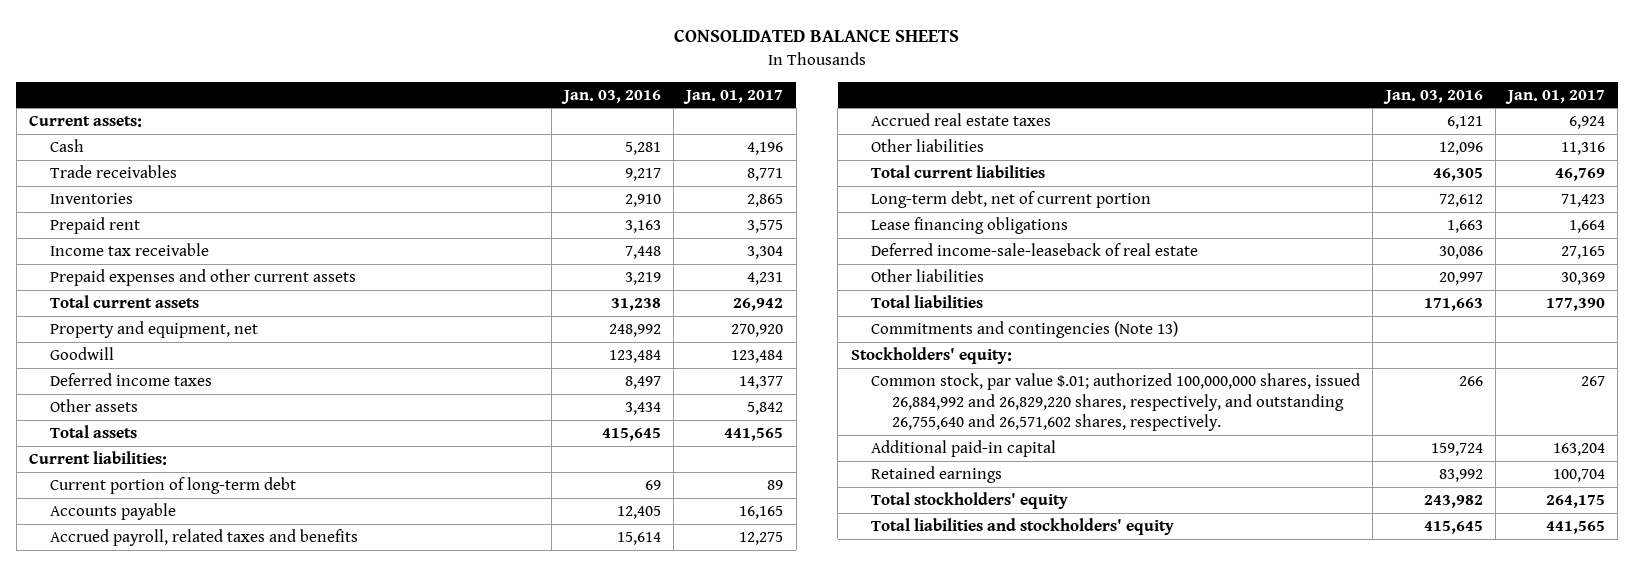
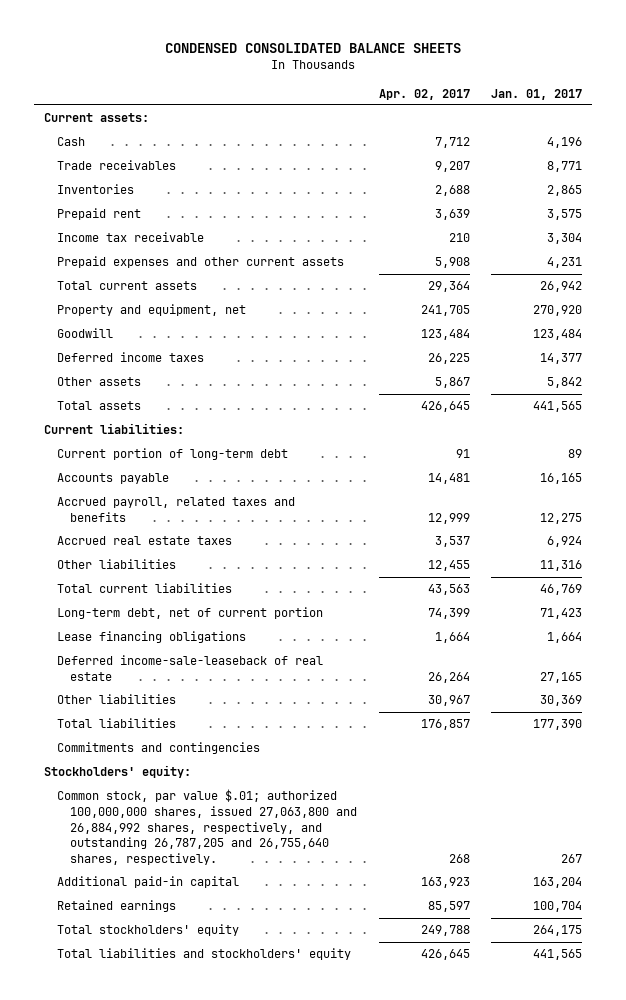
[674,29,960,43] CONSOLIDATED BALANCE SHEETS -> [165,42,462,53] CONDENSED CONSOLIDATED BALANCE SHEETS
[560,89,661,104] Jan. 03, 2016 -> none
none -> [378,88,470,100] Apr. 02, 2017
[871,321,1179,339] Commitments and contingencies (Note 13) -> [57,742,261,755] Commitments and contingencies
[871,373,1361,432] Common stock, par value $.01; authorized 100,000,000 shares, issued 26,884,992 and 26,829,220 shares, respectively, and outstanding 26,755,640 and 26,571,602 shares, respectively. -> [57,789,358,865] Common stock, par value $.01; authorized 100,000,000 shares, issued 27,063,800 and 26,884,992 shares, respectively, and outstanding 26,787,205 and 26,755,640 shares, respectively.

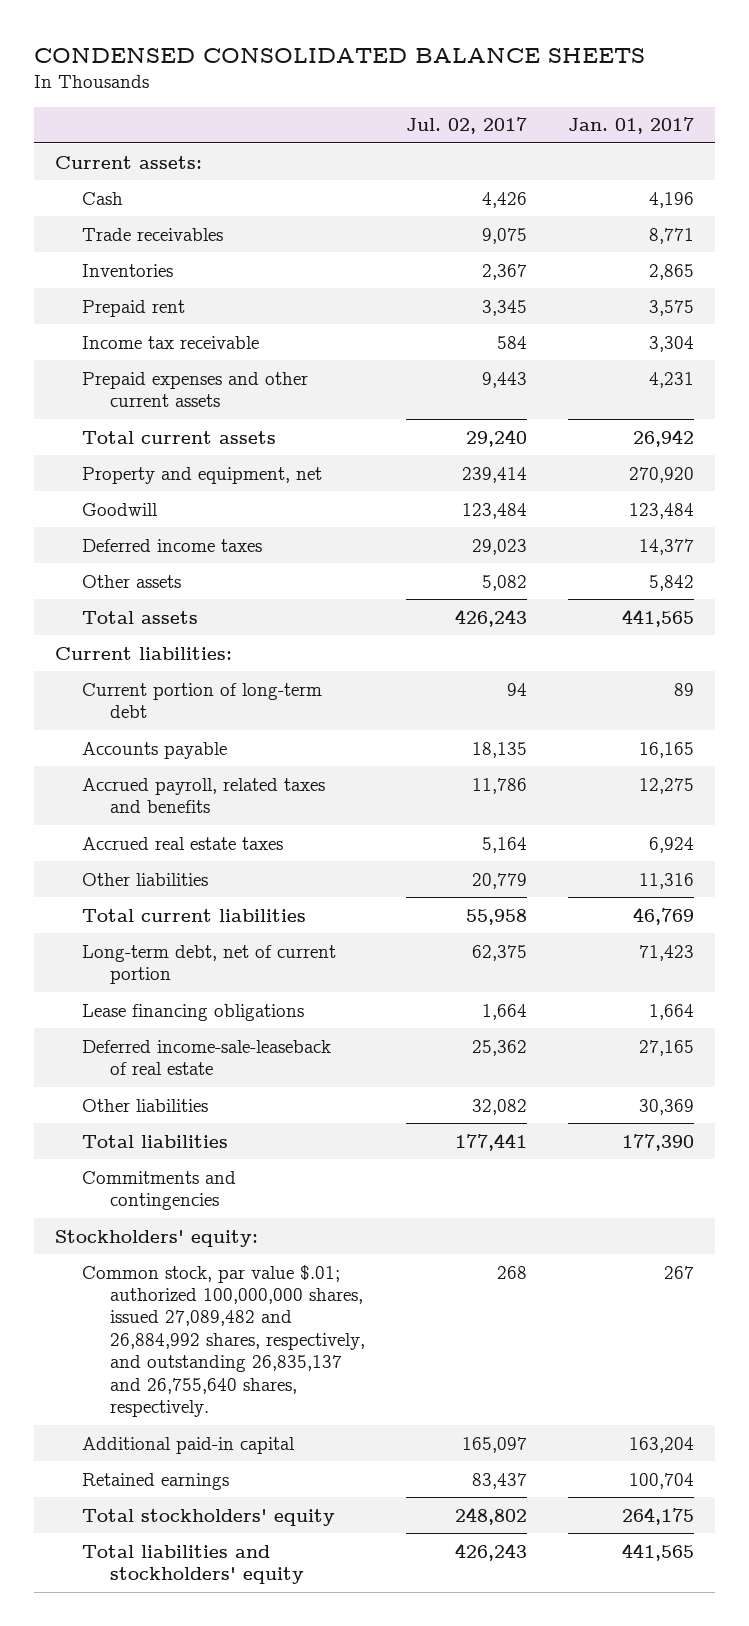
[378,88,470,100] Apr. 02, 2017 -> none
none -> [405,117,527,135] Jul. 02, 2017
[57,789,358,865] Common stock, par value $.01; authorized 100,000,000 shares, issued 27,063,800 and 26,884,992 shares, respectively, and outstanding 26,787,205 and 26,755,640 shares, respectively. -> [82,1264,365,1418] Common stock, par value $.01; authorized 100,000,000 shares, issued 27,089,482 and 26,884,992 shares, respectively, and outstanding 26,835,137 and 26,755,640 shares, respectively.

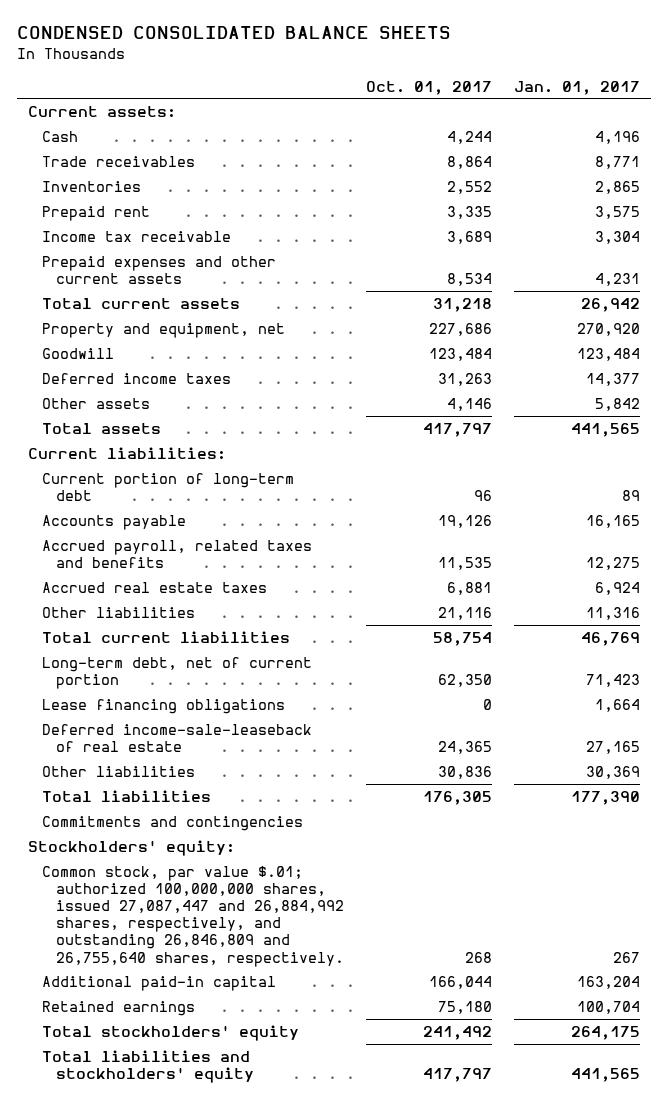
[405,117,527,135] Jul. 02, 2017 -> none
none -> [365,80,492,95] Oct. 01, 2017
[82,1264,365,1418] Common stock, par value $.01; authorized 100,000,000 shares, issued 27,089,482 and 26,884,992 shares, respectively, and outstanding 26,835,137 and 26,755,640 shares, respectively. -> [41,865,345,967] Common stock, par value $.01; authorized 100,000,000 shares, issued 27,087,447 and 26,884,992 shares, respectively, and outstanding 26,846,809 and 26,755,640 shares, respectively.

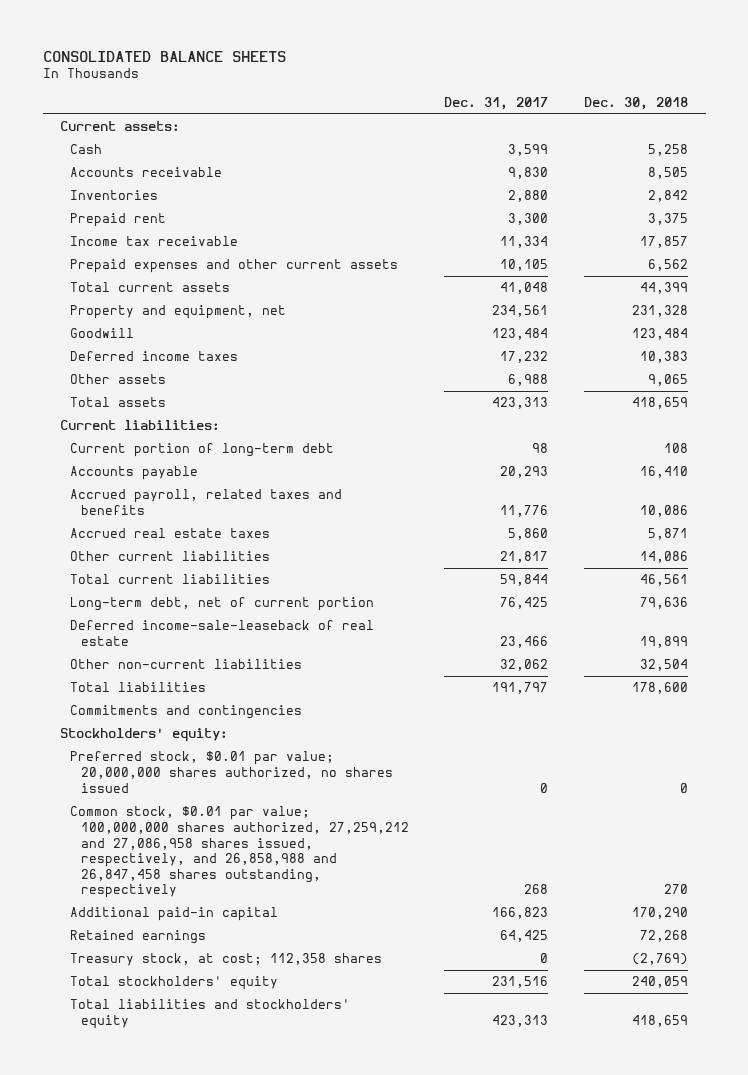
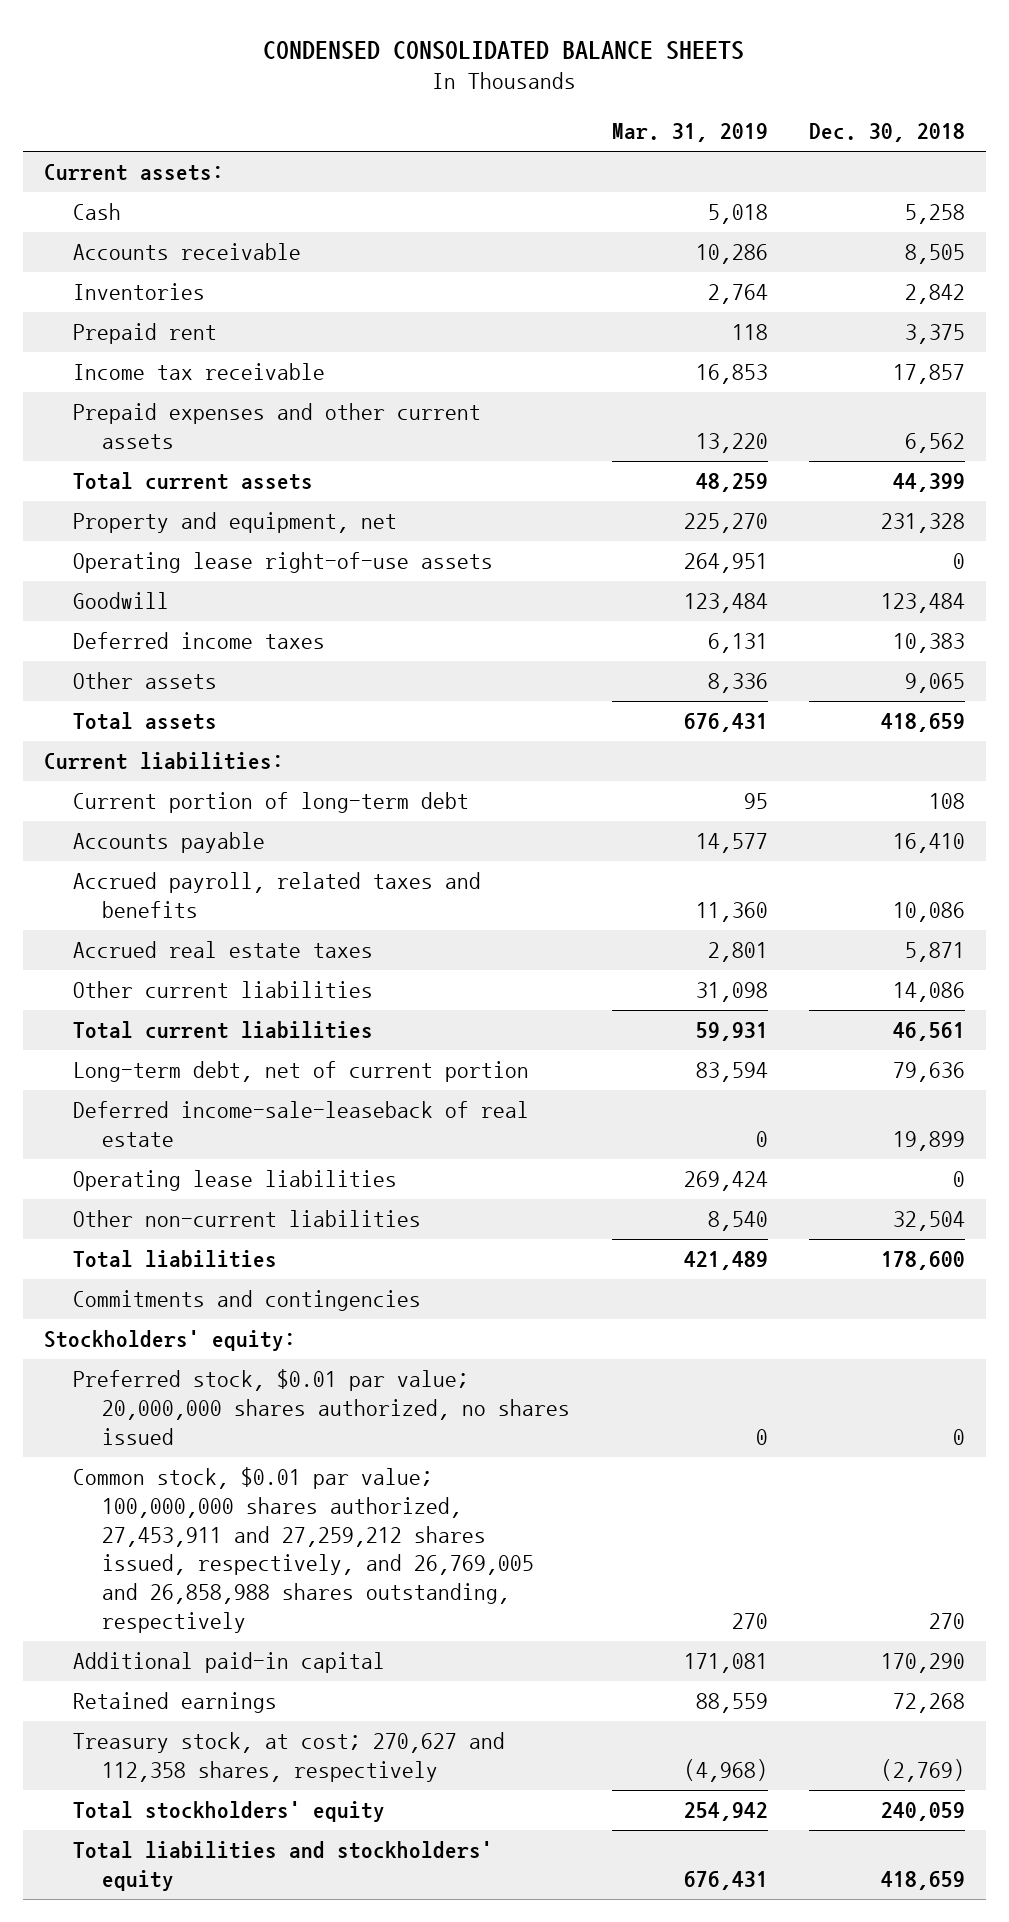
[42,50,286,62] CONSOLIDATED BALANCE SHEETS -> [263,40,745,60] CONDENSED CONSOLIDATED BALANCE SHEETS
[444,96,549,110] Dec. 31, 2017 -> none
none -> [611,123,768,143] Mar. 31, 2019
none -> [72,552,493,574] Operating lease right-of-use assets
none -> [72,1170,397,1192] Operating lease liabilities
[70,806,409,899] Common stock, $0.01 par value; 100,000,000 shares authorized, 27,259,212 and 27,086,958 shares issued, respectively, and 26,858,988 and 26,847,458 shares outstanding, respectively -> [72,1467,535,1633] Common stock, $0.01 par value; 100,000,000 shares authorized, 27,453,911 and 27,259,212 shares issued, respectively, and 26,769,005 and 26,858,988 shares outstanding, respectively
[70,953,383,967] Treasury stock, at cost; 112,358 shares -> [72,1732,505,1783] Treasury stock, at cost; 270,627 and 112,358 shares, respectively

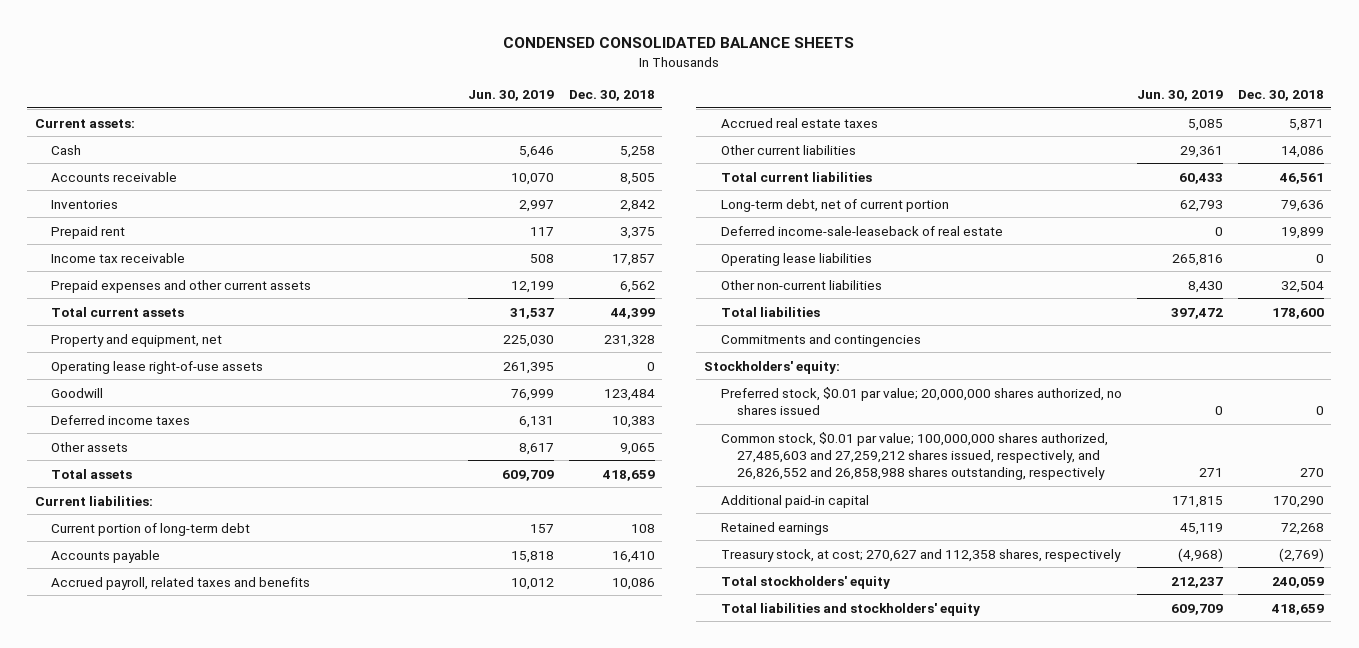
[611,123,768,143] Mar. 31, 2019 -> none
none -> [467,89,554,101] Jun. 30, 2019
[72,1467,535,1633] Common stock, $0.01 par value; 100,000,000 shares authorized, 27,453,911 and 27,259,212 shares issued, respectively, and 26,769,005 and 26,858,988 shares outstanding, respectively -> [720,431,1108,481] Common stock, $0.01 par value; 100,000,000 shares authorized, 27,485,603 and 27,259,212 shares issued, respectively, and 26,826,552 and 26,858,988 shares outstanding, respectively

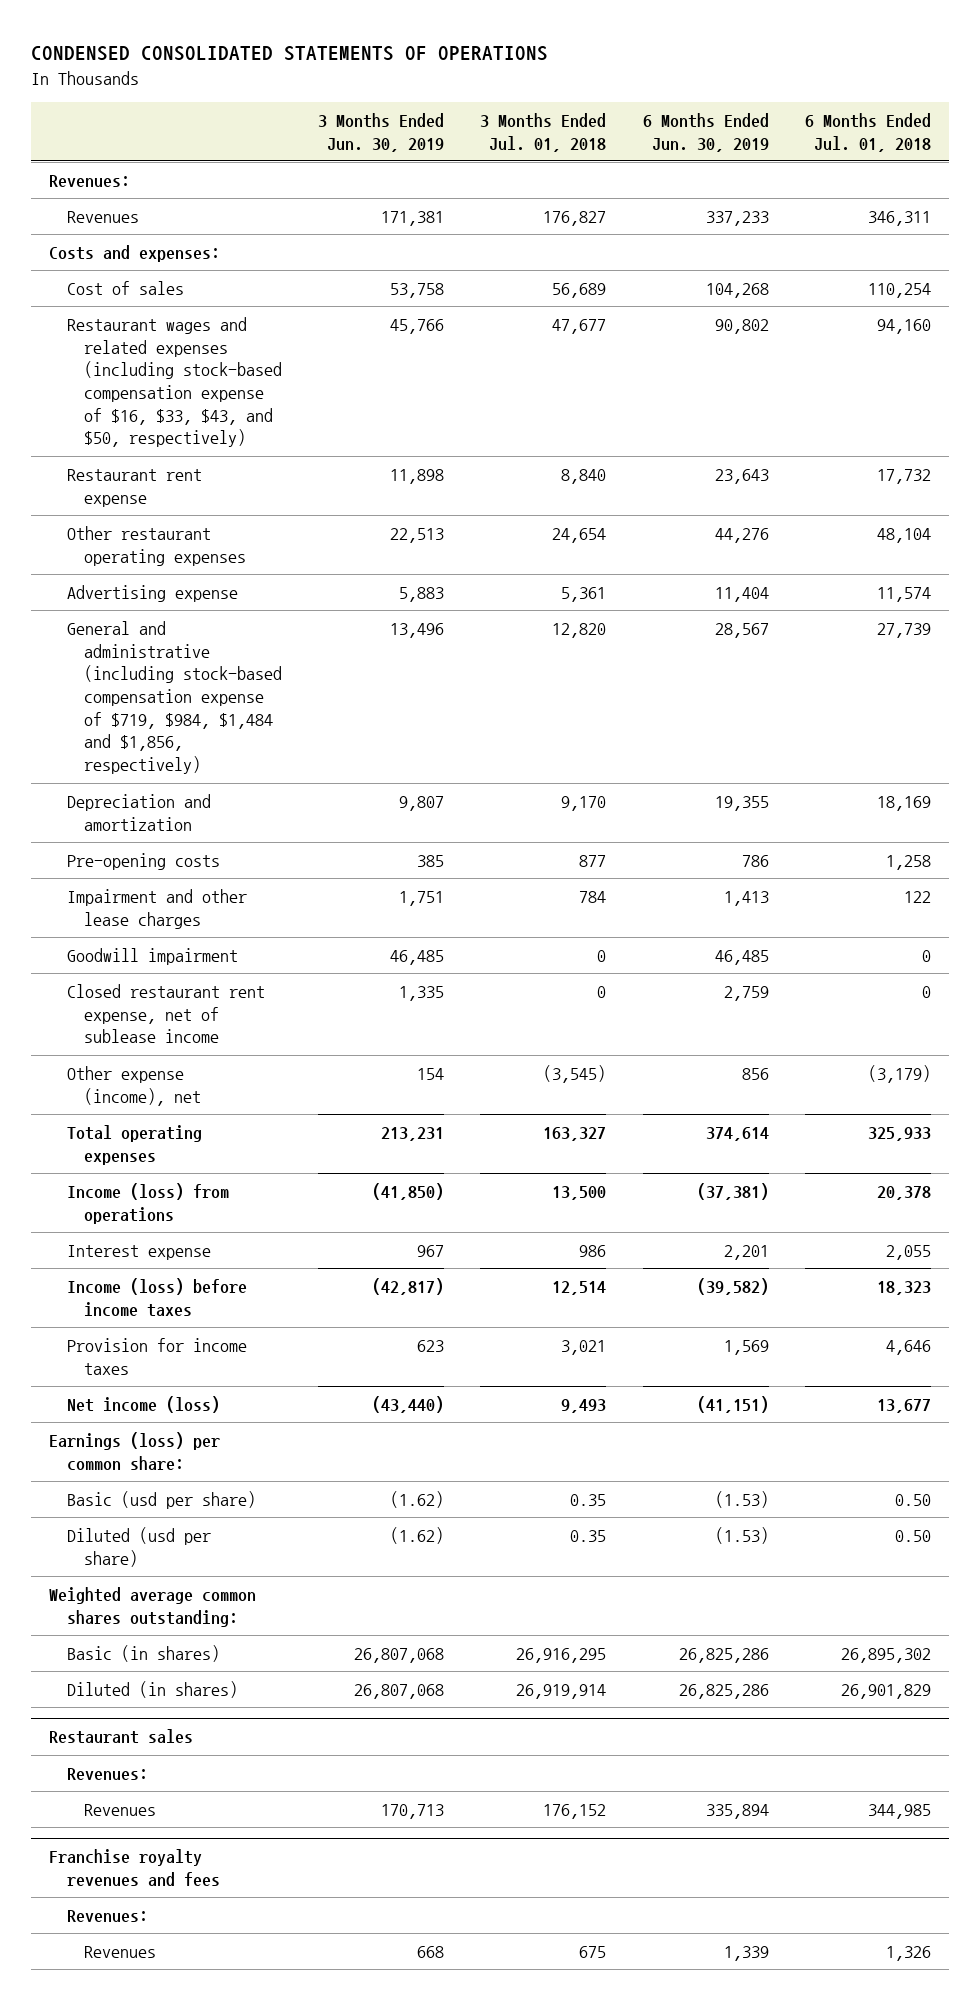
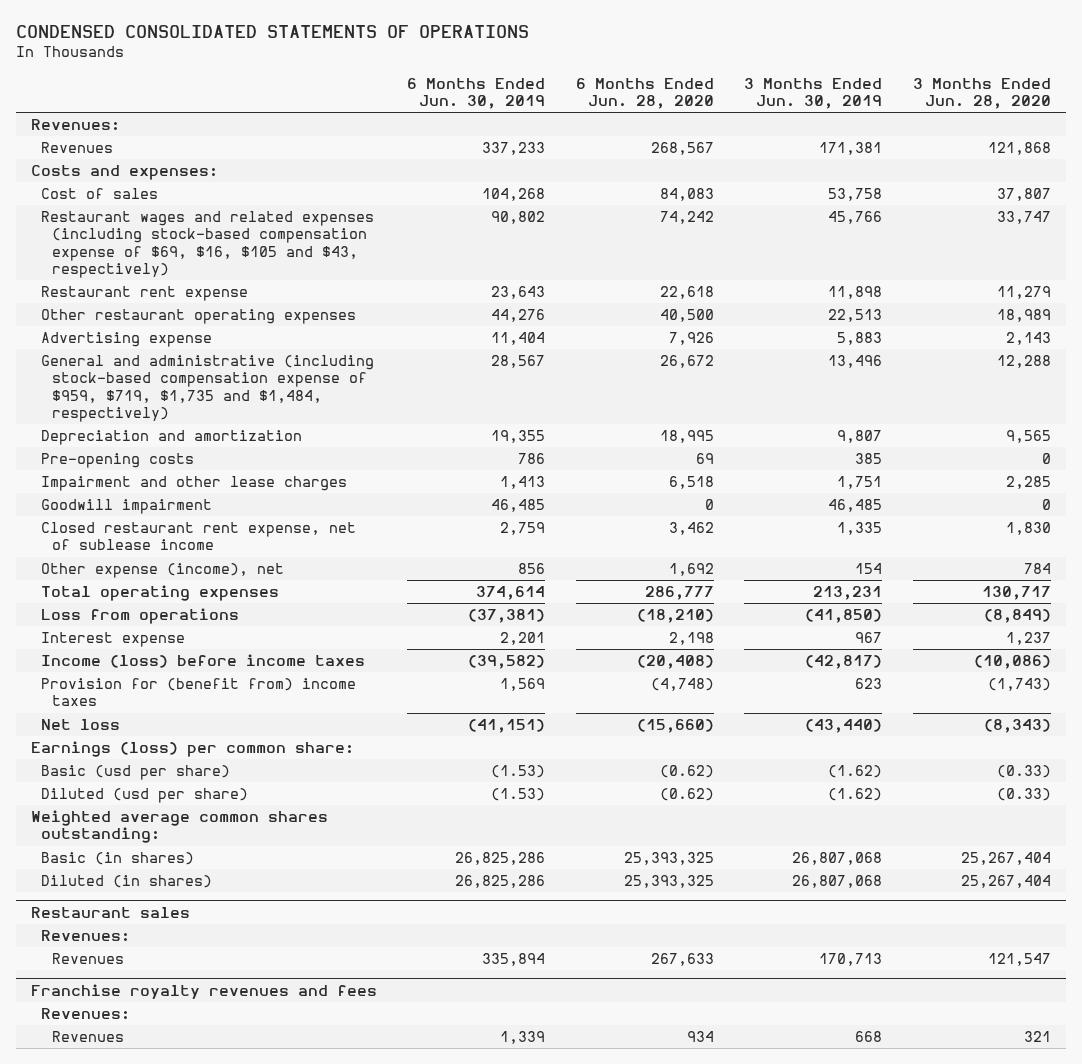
[480,112,607,152] 3 Months Ended Jul. 01, 2018 -> none
[805,112,932,152] 6 Months Ended Jul. 01, 2018 -> none
none -> [575,77,714,110] 6 Months Ended Jun. 28, 2020
none -> [912,77,1051,110] 3 Months Ended Jun. 28, 2020
[66,317,282,448] Restaurant wages and related expenses (including stock-based compensation expense of $16, $33, $43, and $50, respectively) -> [41,211,375,278] Restaurant wages and related expenses (including stock-based compensation expense of $69, $16, $105 and $43, respectively)
[66,621,282,775] General and administrative (including stock-based compensation expense of $719, $984, $1,484 and $1,856, respectively) -> [41,355,375,422] General and administrative (including stock-based compensation expense of $959, $719, $1,735 and $1,484, respectively)
[66,1183,229,1224] Income (loss) from operations -> [41,608,240,625] Loss from operations
[66,1338,247,1375] Provision for income taxes -> [41,678,357,707] Provision for (benefit from) income taxes
[66,1396,220,1414] Net income (loss) -> [41,719,121,731] Net loss

